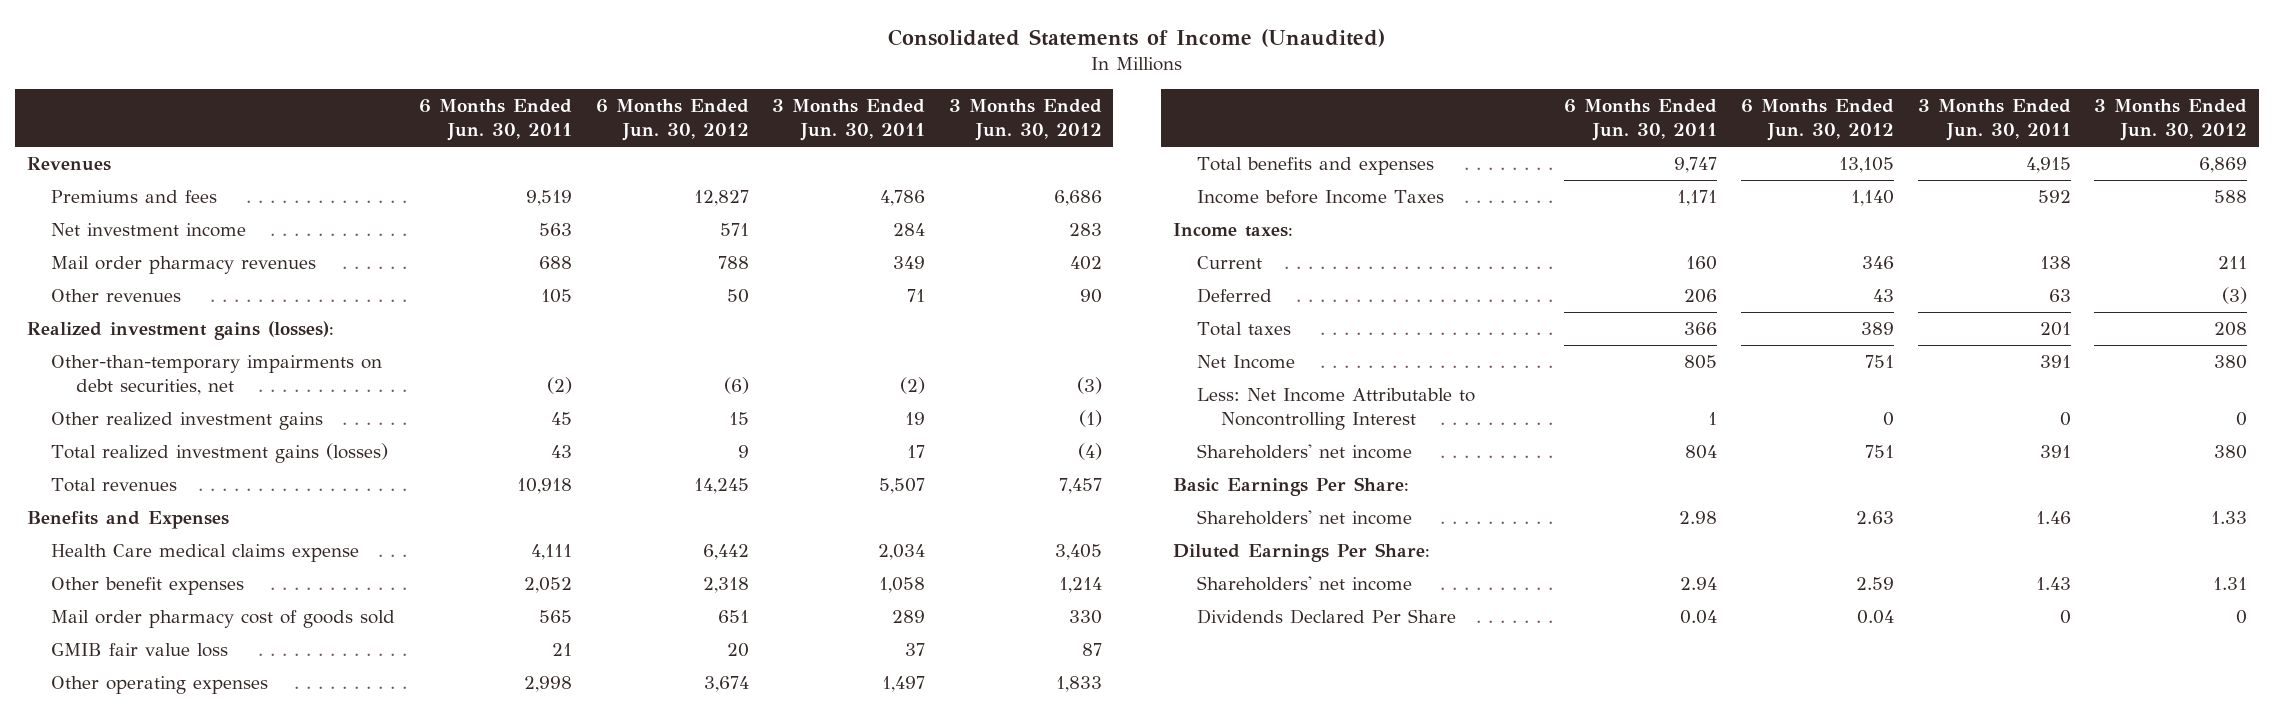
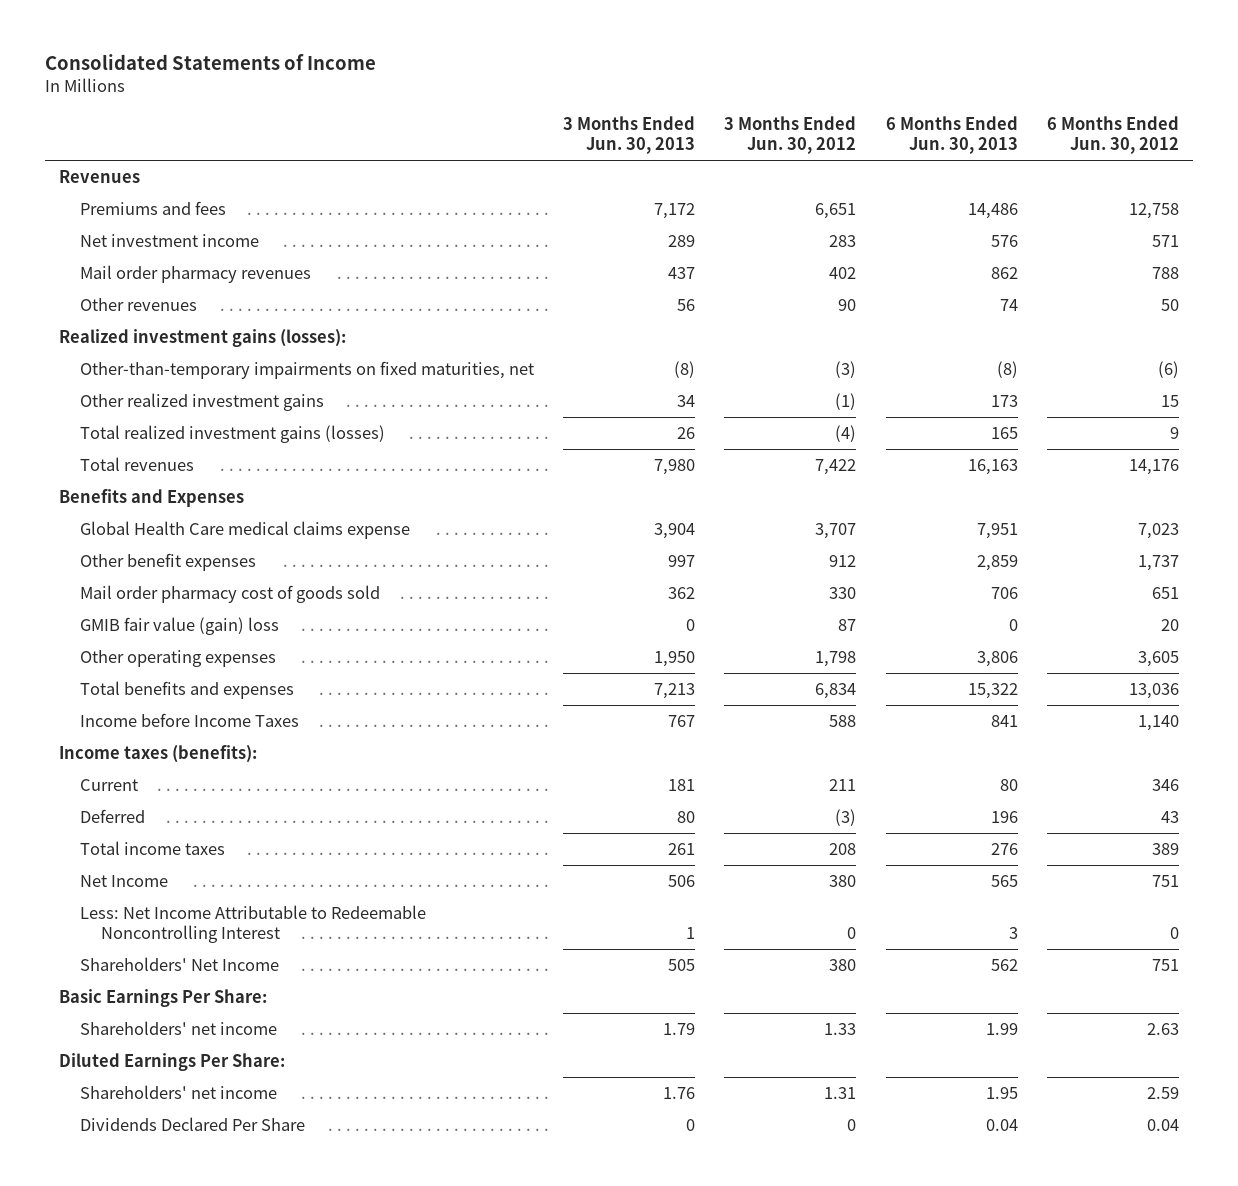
[888,28,1386,47] Consolidated Statements of Income (Unaudited) -> [44,54,376,71] Consolidated Statements of Income
[418,99,572,142] 6 Months Ended Jun. 30, 2011 -> none
[772,99,926,142] 3 Months Ended Jun. 30, 2011 -> none
none -> [563,116,696,155] 3 Months Ended Jun. 30, 2013
none -> [885,116,1018,155] 6 Months Ended Jun. 30, 2013
[693,190,749,207] 12,827 -> [1128,202,1179,219] 12,758
[1053,190,1102,207] 6,686 -> [815,202,857,219] 6,651
[51,355,383,396] Other-than-temporary impairments on debt securities, net -> [80,360,535,379] Other-than-temporary impairments on fixed maturities, net
[693,478,749,495] 14,245 -> [1128,458,1179,475] 14,176
[1058,478,1102,495] 7,457 -> [815,458,857,475] 7,422
[51,544,360,563] Health Care medical claims expense -> [80,520,411,539] Global Health Care medical claims expense
[702,544,749,561] 6,442 -> [1137,522,1179,539] 7,023
[1054,544,1102,561] 3,405 -> [815,522,857,539] 3,707
[702,577,749,594] 2,318 -> [1137,554,1179,571] 1,737
[1058,577,1102,594] 1,214 -> [829,554,857,567] 912
[51,643,229,658] GMIB fair value loss -> [80,616,280,635] GMIB fair value (gain) loss
[703,676,749,693] 3,674 -> [1137,650,1179,667] 3,605
[1055,676,1102,693] 1,833 -> [815,650,857,667] 1,798
[1838,157,1894,174] 13,105 -> [1128,682,1179,699] 13,036
[2199,157,2248,174] 6,869 -> [815,682,857,699] 6,834
[1172,223,1293,238] Income taxes: -> [59,744,258,763] Income taxes (benefits):
[1196,322,1291,337] Total taxes -> [80,840,226,855] Total income taxes
[1196,388,1475,431] Less: Net Income Attributable to Noncontrolling Interest -> [80,904,427,944] Less: Net Income Attributable to Redeemable Noncontrolling Interest
[1196,444,1412,460] Shareholders' net income -> [80,956,280,971] Shareholders' Net Income

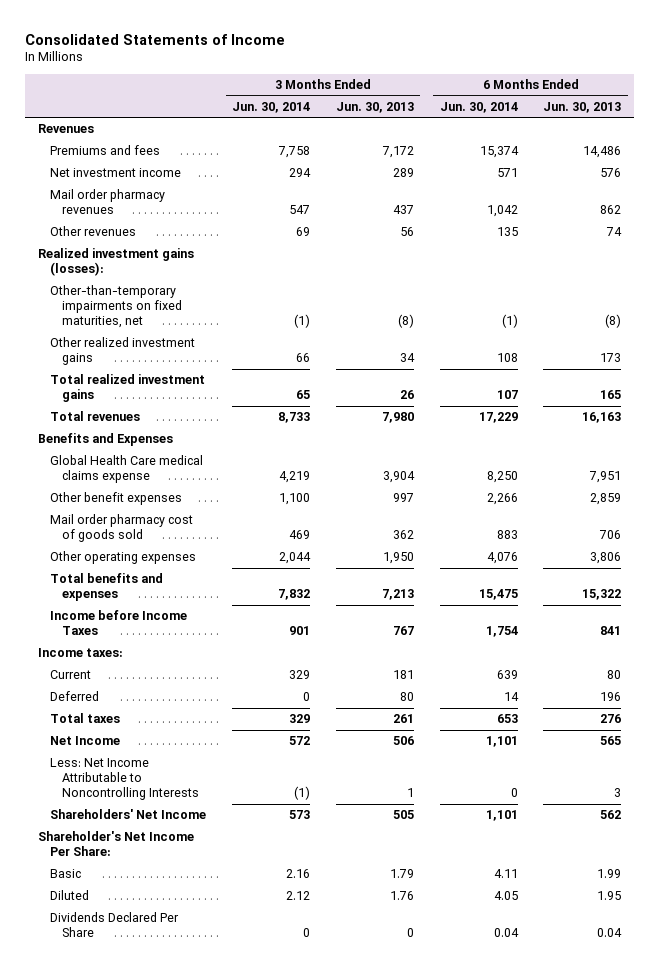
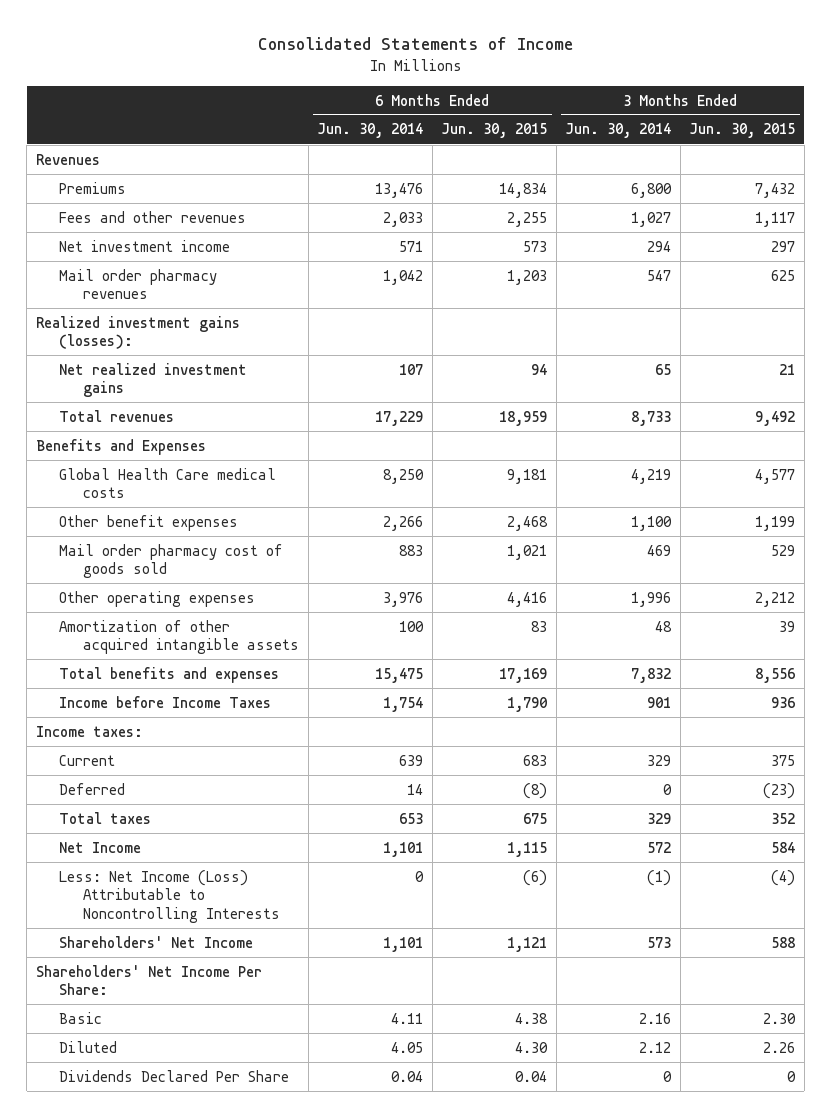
[335,101,414,113] Jun. 30, 2013 -> none
[543,101,622,113] Jun. 30, 2013 -> none
none -> [441,123,548,139] Jun. 30, 2015
none -> [689,123,796,139] Jun. 30, 2015
[50,145,161,156] Premiums and fees -> none
none -> [59,181,127,194] Premiums
none -> [59,210,247,223] Fees and other revenues
[50,226,137,237] Other revenues -> none
[50,285,183,329] Other-than-temporary impairments on fixed maturities, net -> none
[50,337,196,366] Other realized investment gains -> none
[50,374,206,403] Total realized investment gains -> [59,362,248,398] Net realized investment gains
[50,455,204,484] Global Health Care medical claims expense -> [59,467,277,499] Global Health Care medical costs
[278,552,311,565] 2,044 -> [631,591,672,607] 1,996
[486,552,518,565] 4,076 -> [383,591,424,607] 3,976
none -> [59,619,299,655] Amortization of other acquired intangible assets
[50,758,200,801] Less: Net Income Attributable to Noncontrolling Interests -> [59,869,280,923] Less: Net Income (Loss) Attributable to Noncontrolling Interests
[38,831,195,857] Shareholder's Net Income Per Share: -> [35,964,262,996] Shareholders' Net Income Per Share:

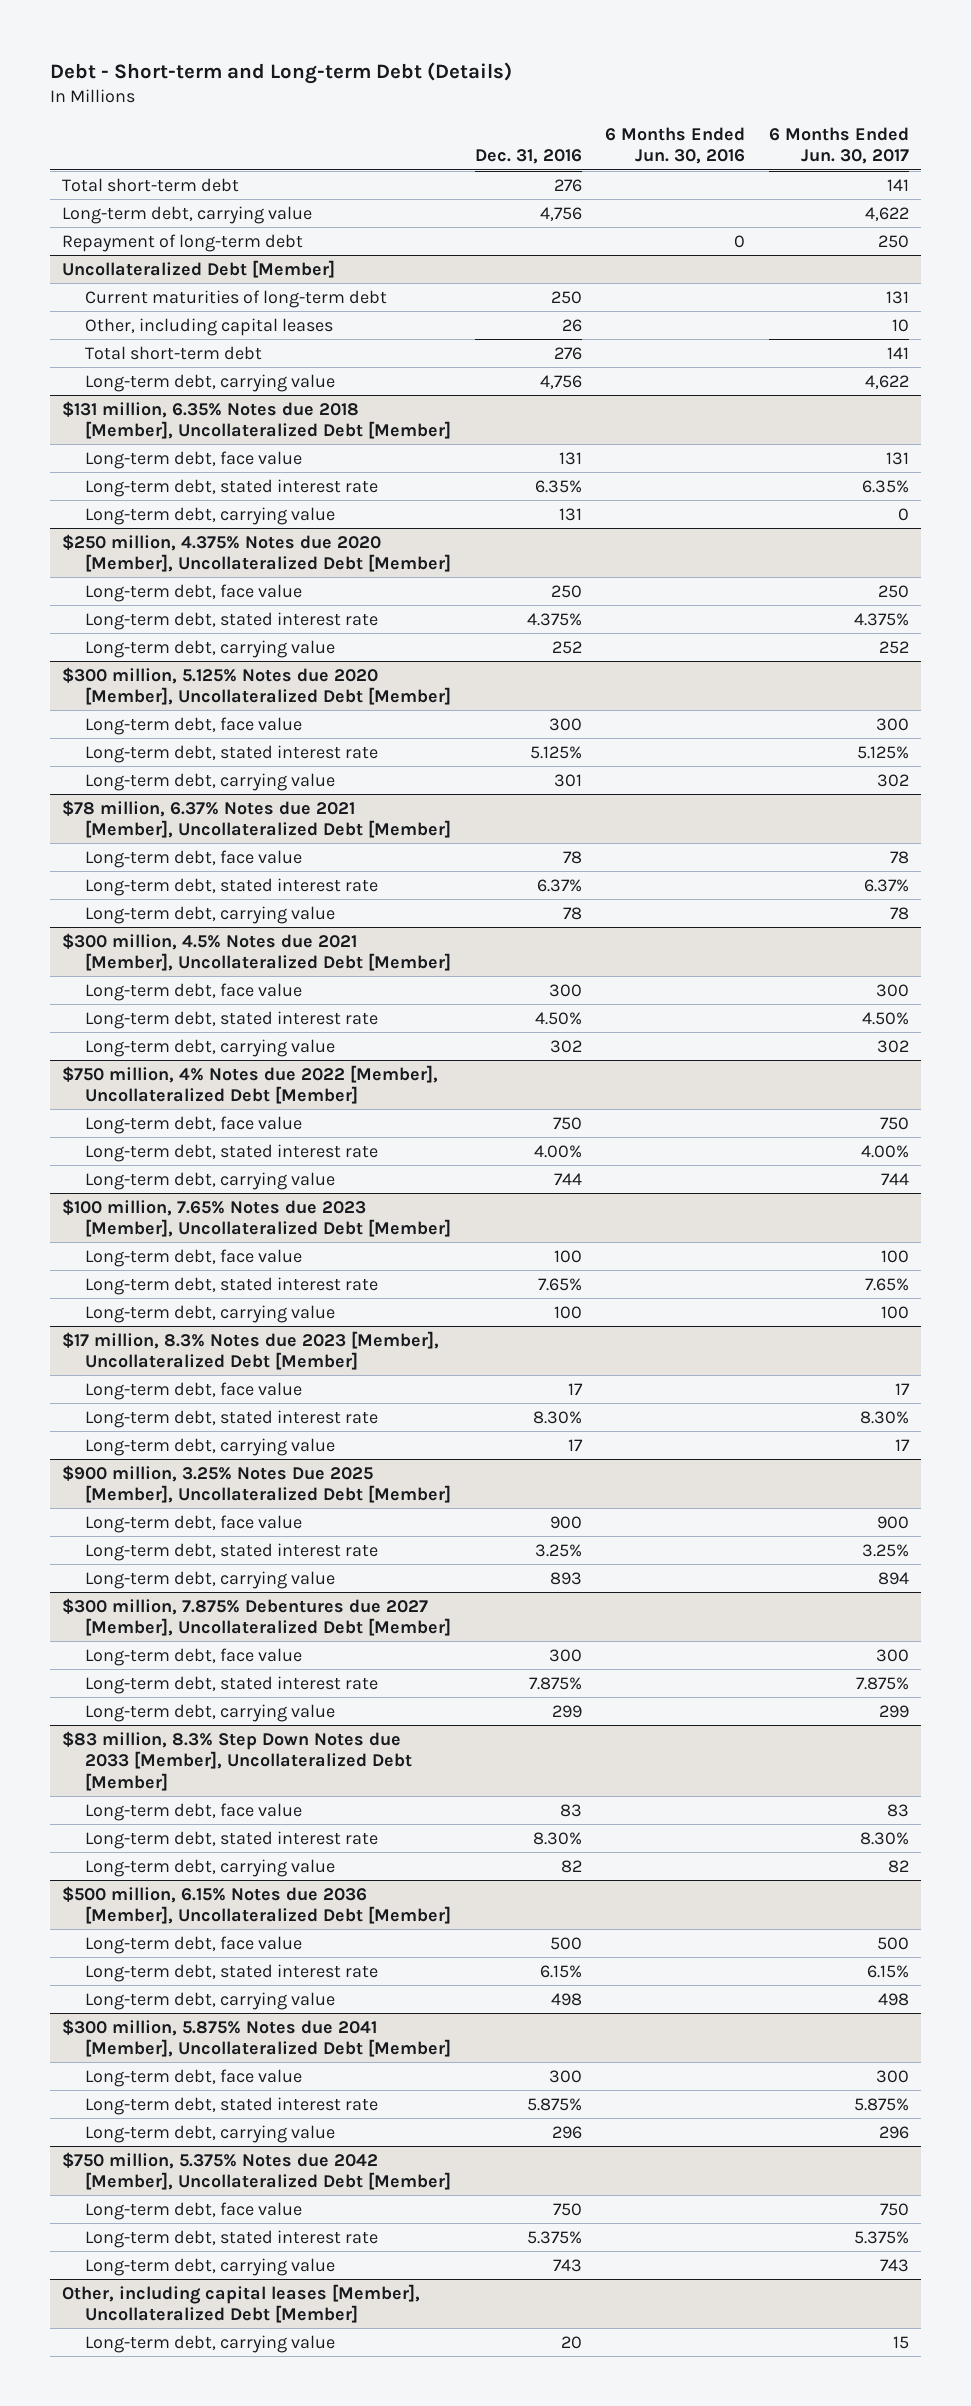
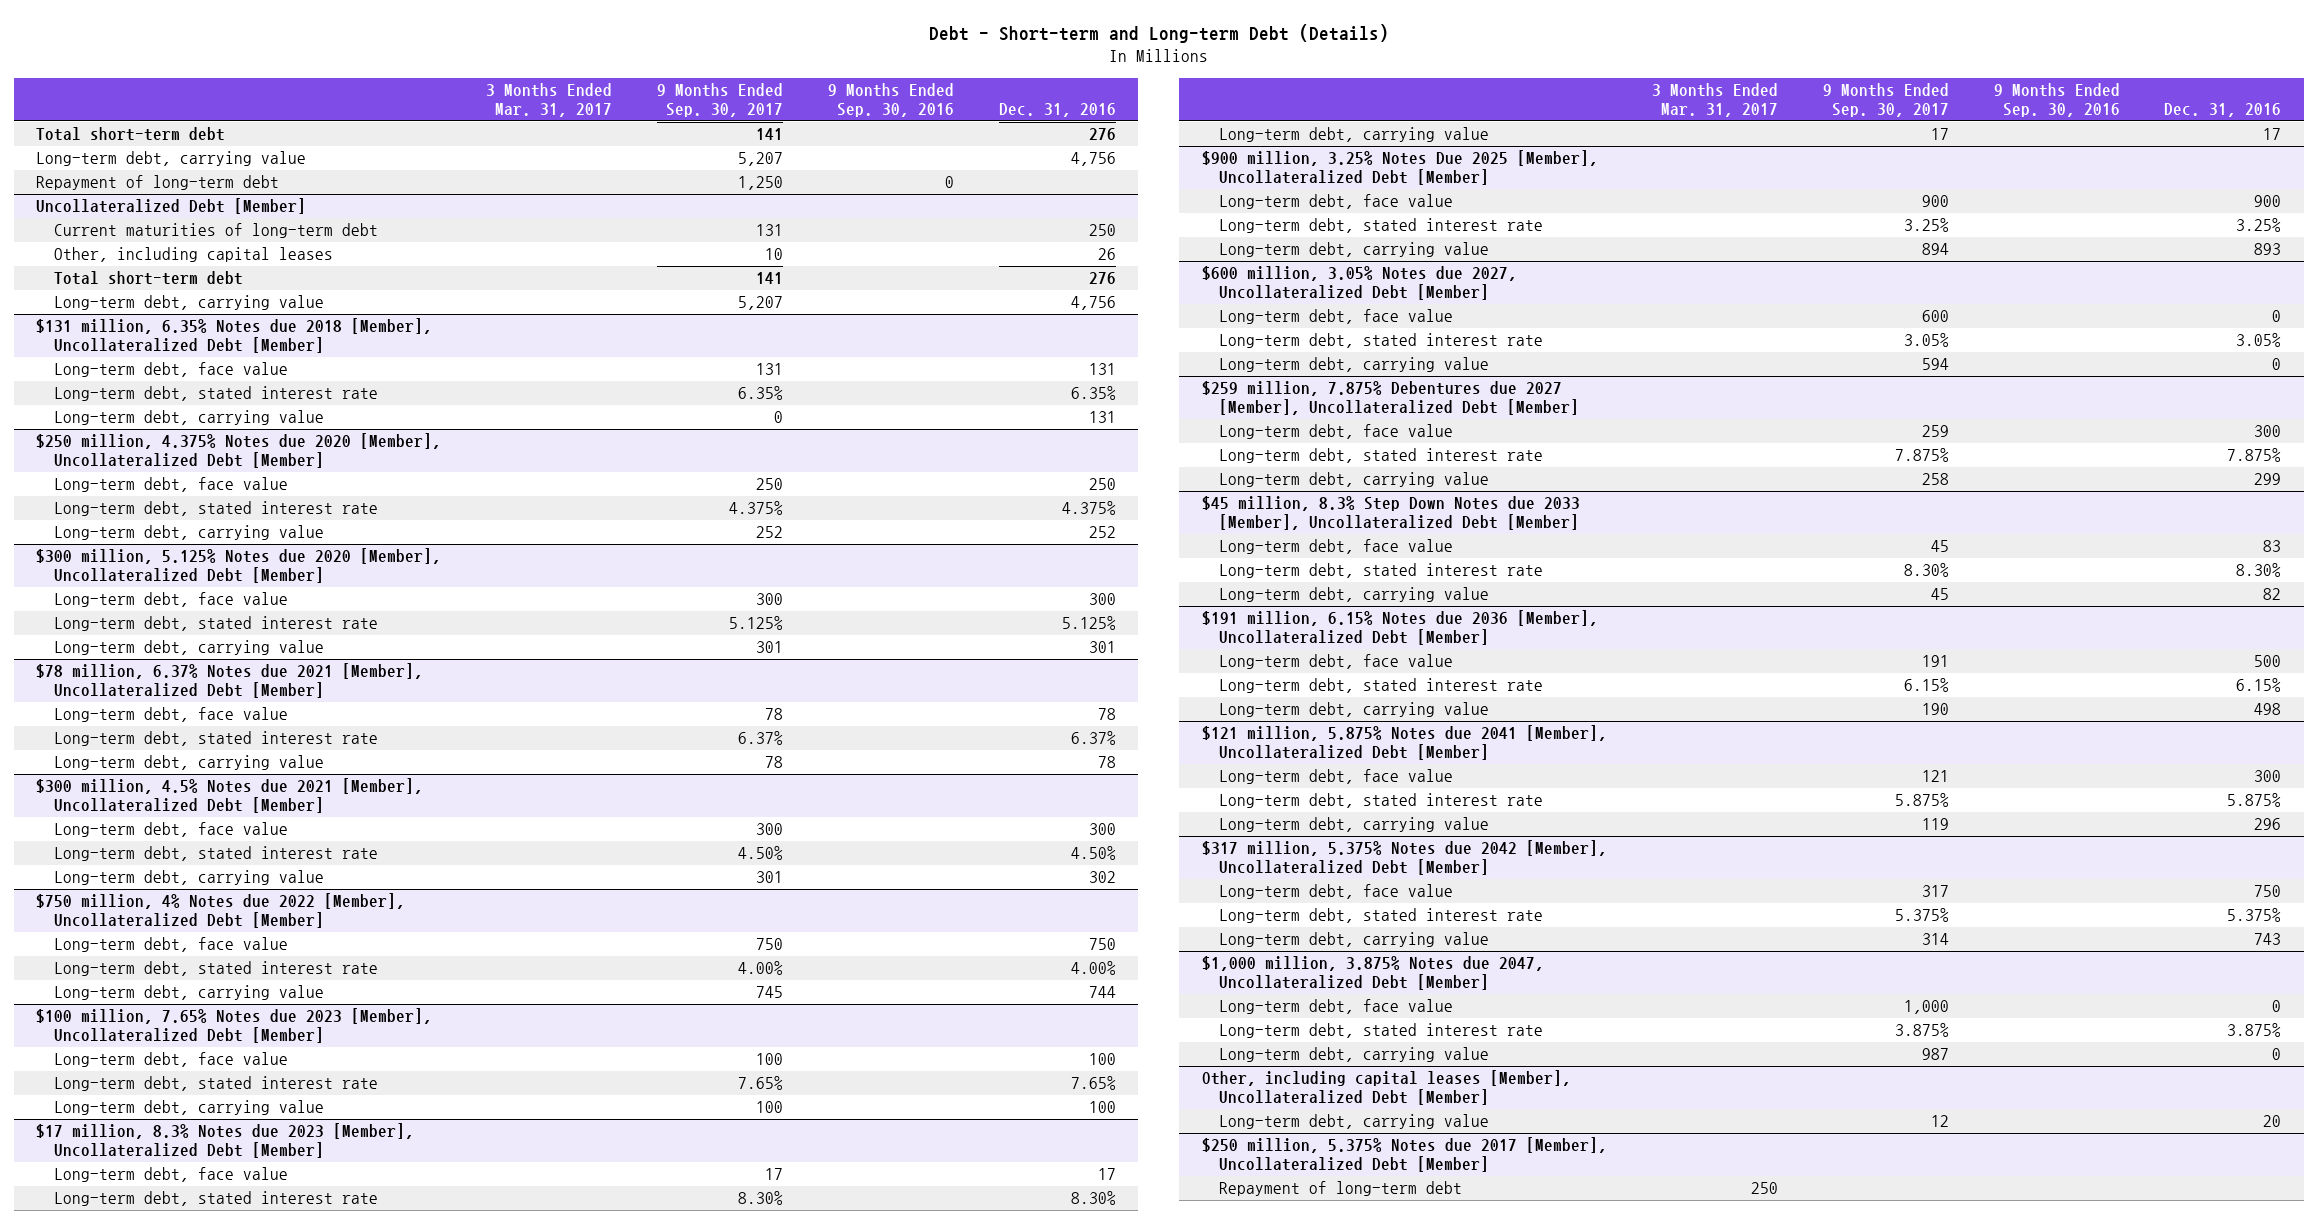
[605,126,746,165] 6 Months Ended Jun. 30, 2016 -> none
[769,126,910,165] 6 Months Ended Jun. 30, 2017 -> none
none -> [486,83,613,117] 3 Months Ended Mar. 31, 2017
none -> [657,83,784,117] 9 Months Ended Sep. 30, 2017
none -> [828,83,955,117] 9 Months Ended Sep. 30, 2016
none -> [1201,266,1517,301] $600 million, 3.05% Notes due 2027, Uncollateralized Debt [Member]
none -> [1219,309,1454,325] Long-term debt, face value
none -> [1219,333,1544,349] Long-term debt, stated interest rate
none -> [1219,357,1490,373] Long-term debt, carrying value
[61,1597,451,1637] $300 million, 7.875% Debentures due 2027 [Member], Uncollateralized Debt [Member] -> [1201,381,1580,416] $259 million, 7.875% Debentures due 2027 [Member], Uncollateralized Debt [Member]
[61,1730,412,1792] $83 million, 8.3% Step Down Notes due 2033 [Member], Uncollateralized Debt [Member] -> [1201,496,1580,531] $45 million, 8.3% Step Down Notes due 2033 [Member], Uncollateralized Debt [Member]
[61,1885,451,1925] $500 million, 6.15% Notes due 2036 [Member], Uncollateralized Debt [Member] -> [1201,610,1598,646] $191 million, 6.15% Notes due 2036 [Member], Uncollateralized Debt [Member]
[61,2018,451,2058] $300 million, 5.875% Notes due 2041 [Member], Uncollateralized Debt [Member] -> [1201,725,1607,761] $121 million, 5.875% Notes due 2041 [Member], Uncollateralized Debt [Member]
[61,2151,451,2191] $750 million, 5.375% Notes due 2042 [Member], Uncollateralized Debt [Member] -> [1201,840,1607,876] $317 million, 5.375% Notes due 2042 [Member], Uncollateralized Debt [Member]
none -> [1201,956,1544,991] $1,000 million, 3.875% Notes due 2047, Uncollateralized Debt [Member]
none -> [1219,999,1454,1015] Long-term debt, face value
none -> [1219,1023,1544,1039] Long-term debt, stated interest rate
none -> [1219,1047,1490,1063] Long-term debt, carrying value
none -> [1201,1137,1607,1173] $250 million, 5.375% Notes due 2017 [Member], Uncollateralized Debt [Member]
none -> [1219,1181,1463,1197] Repayment of long-term debt

